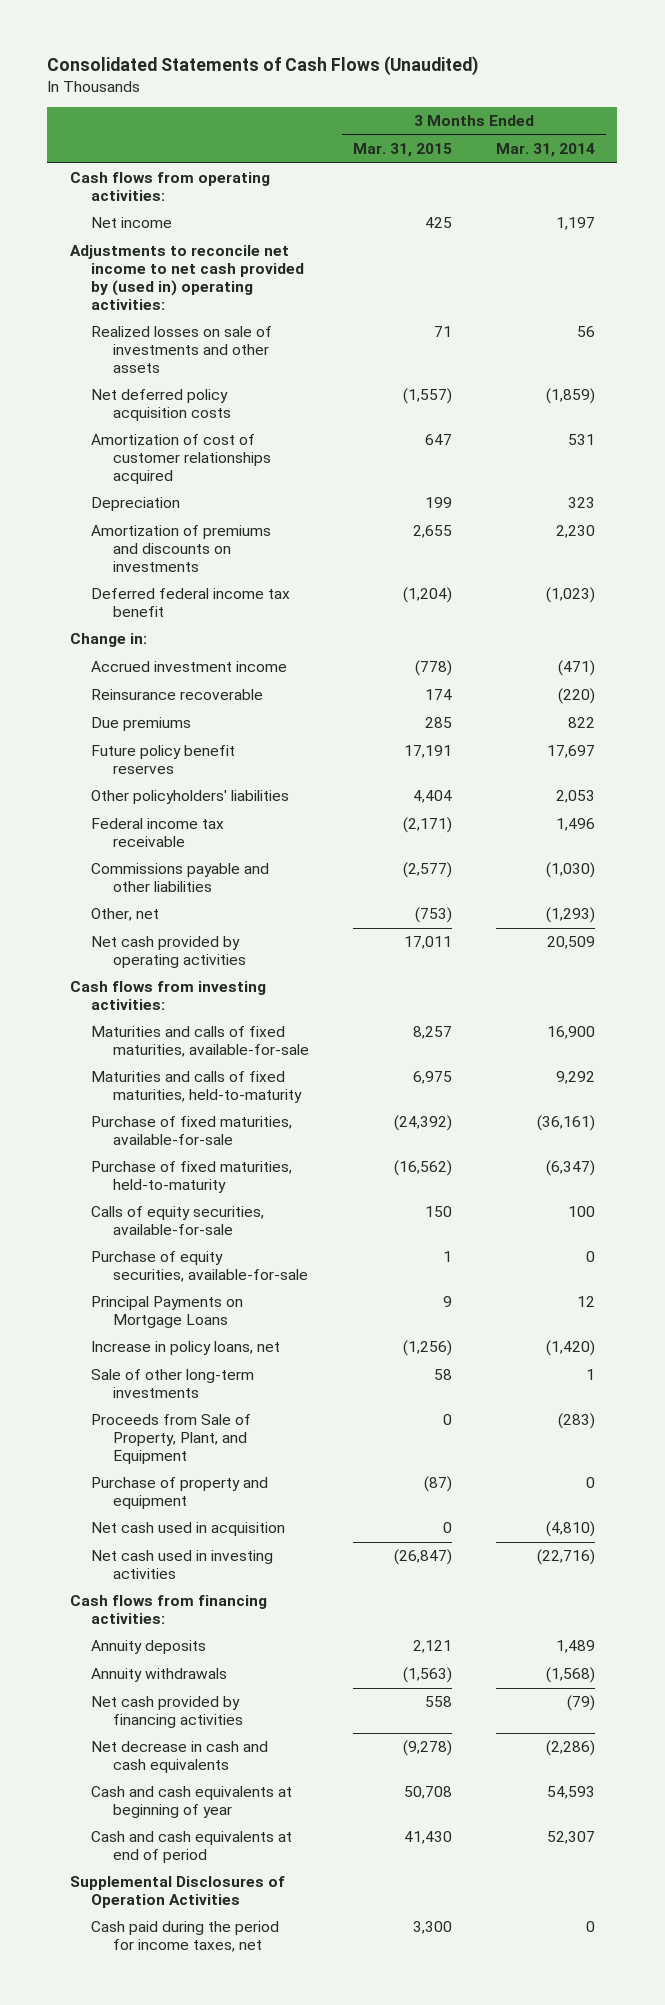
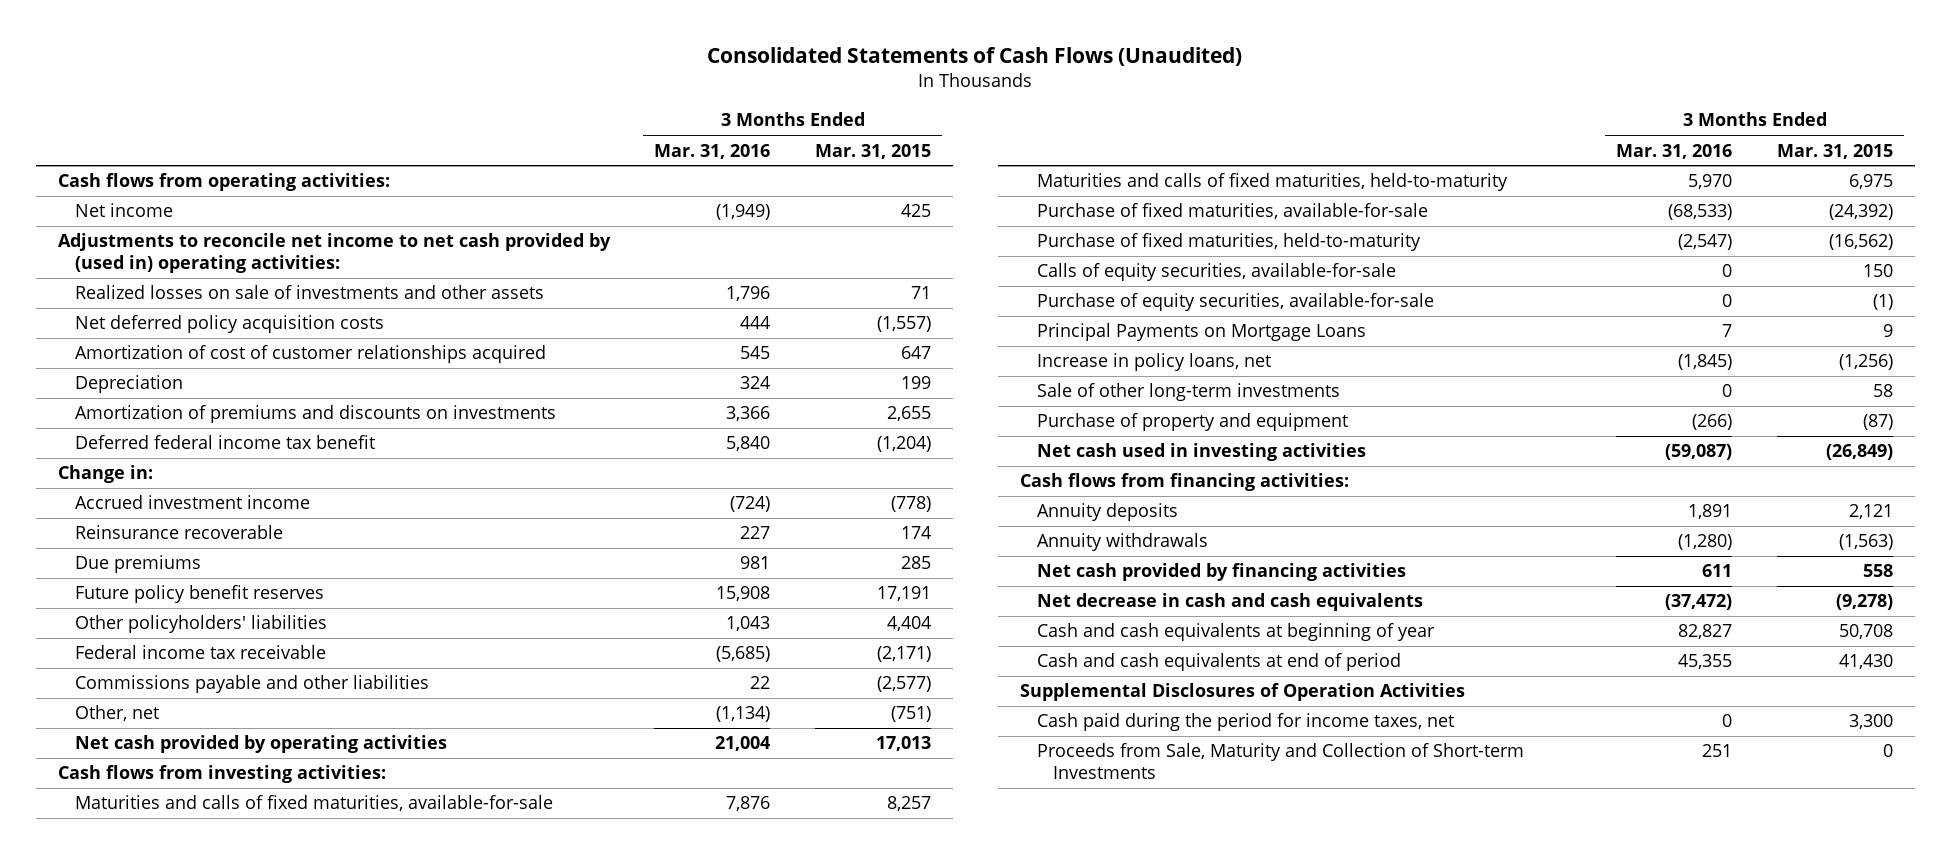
[496,143,596,158] Mar. 31, 2014 -> none
none -> [654,143,771,159] Mar. 31, 2016
[415,907,453,924] (753) -> [891,706,932,723] (751)
[404,936,453,950] 17,011 -> [876,736,932,752] 17,013
[443,1251,453,1263] 1 -> [1873,294,1894,311] (1)
[91,1414,252,1464] Proceeds from Sale of Property, Plant, and Equipment -> none
[91,1522,286,1537] Net cash used in acquisition -> none
[394,1549,453,1566] (26,847) -> [1826,444,1894,461] (26,849)
none -> [1036,743,1524,779] Proceeds from Sale, Maturity and Collection of Short-term Investments

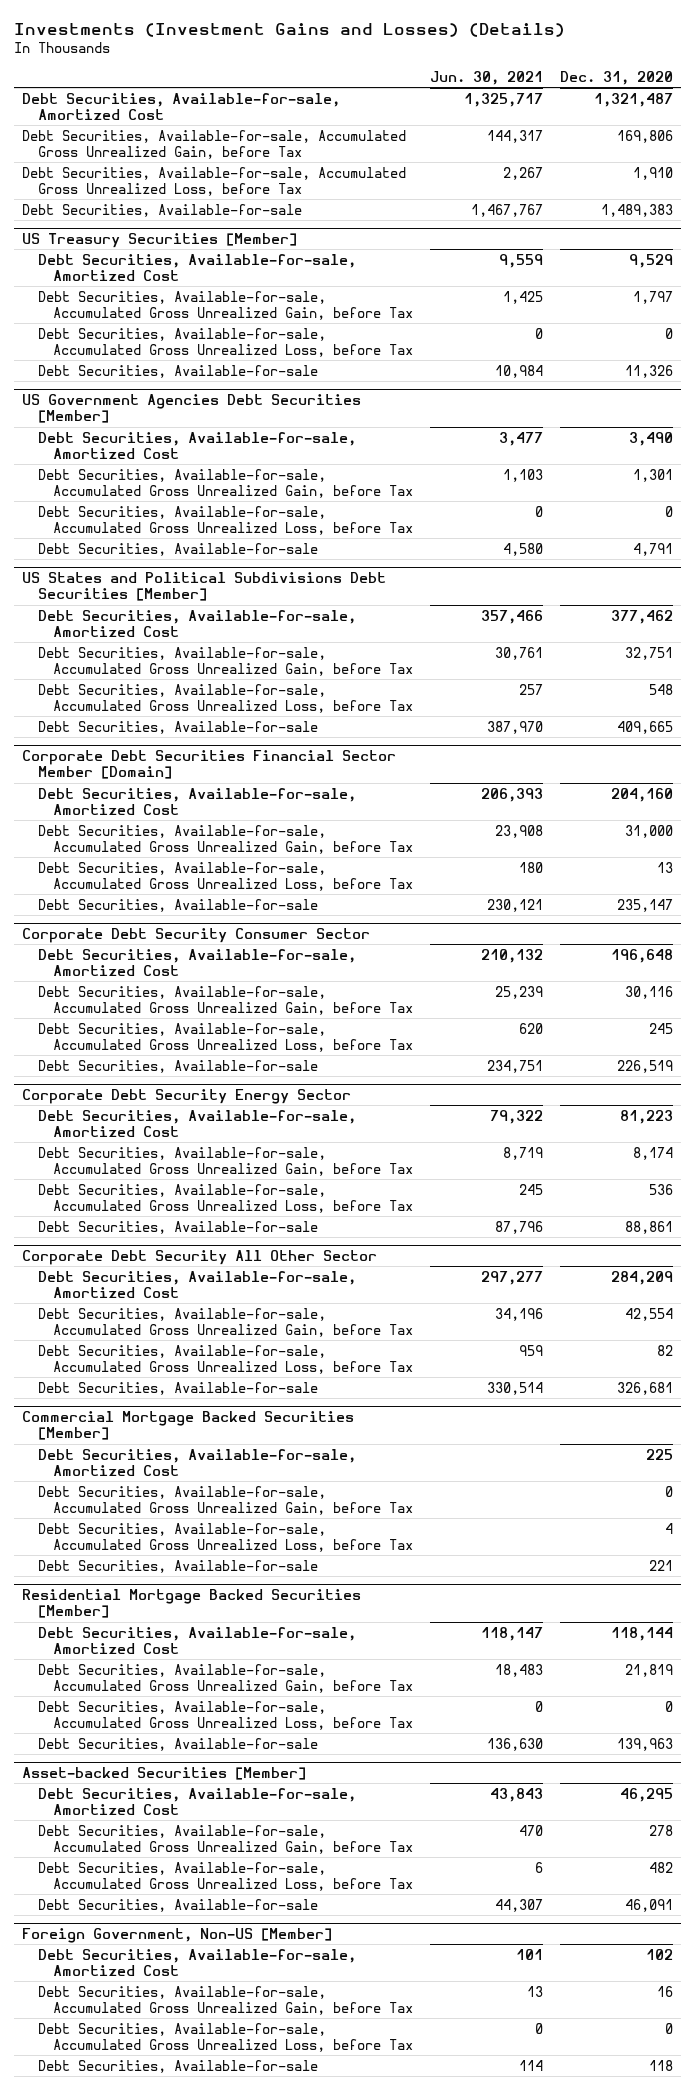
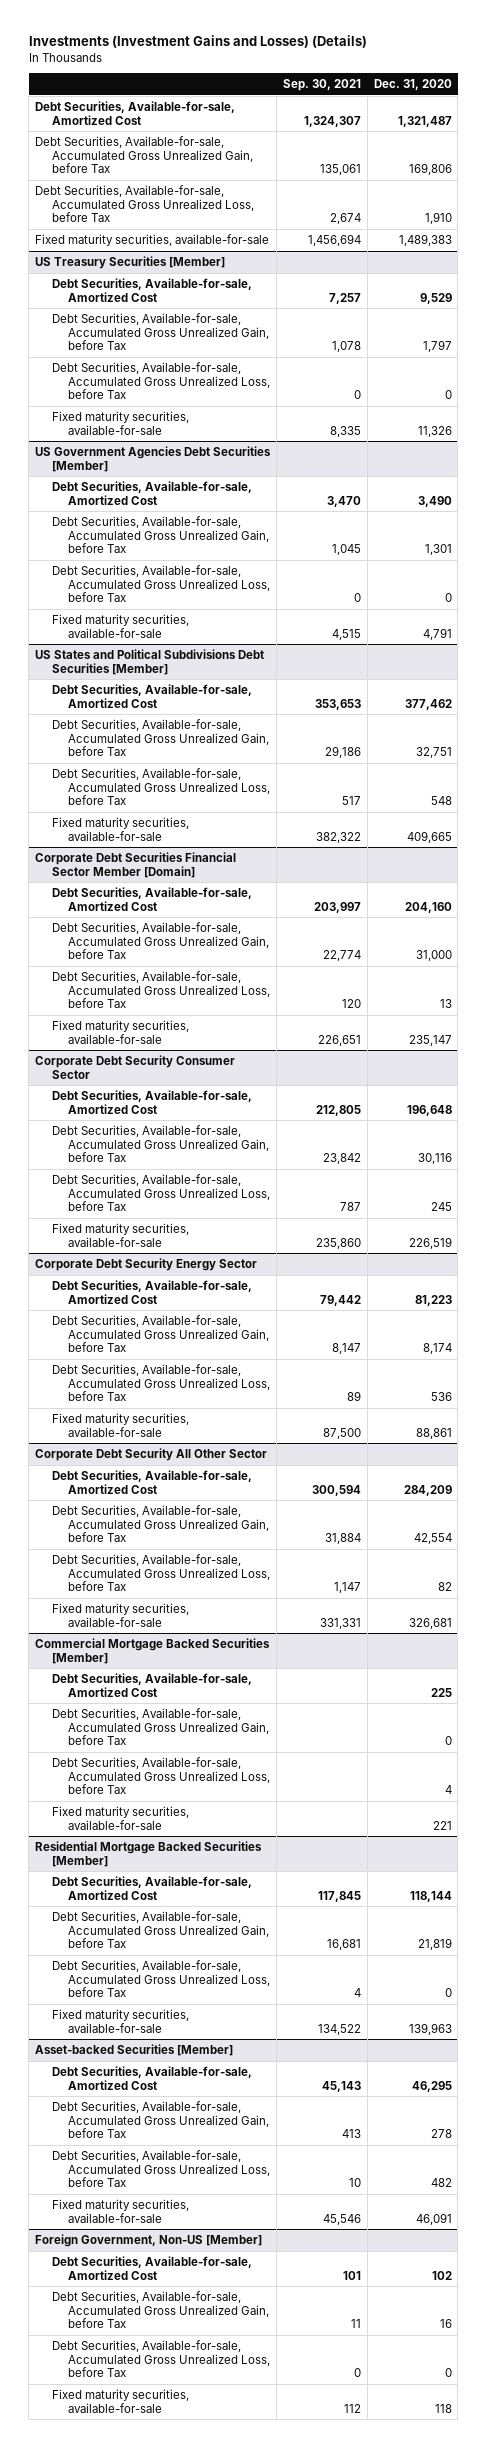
[429,70,543,85] Jun. 30, 2021 -> none
none -> [283,79,362,92] Sep. 30, 2021
[22,203,303,217] Debt Securities, Available-for-sale -> [35,233,270,246] Fixed maturity securities, available-for-sale
[37,364,318,378] Debt Securities, Available-for-sale -> [51,410,189,435] Fixed maturity securities, available-for-sale
[37,542,318,556] Debt Securities, Available-for-sale -> [51,613,189,638] Fixed maturity securities, available-for-sale
[37,720,318,734] Debt Securities, Available-for-sale -> [51,816,189,841] Fixed maturity securities, available-for-sale
[37,898,318,912] Debt Securities, Available-for-sale -> [51,1019,189,1044] Fixed maturity securities, available-for-sale
[37,1059,318,1073] Debt Securities, Available-for-sale -> [51,1222,189,1247] Fixed maturity securities, available-for-sale
[37,1220,318,1234] Debt Securities, Available-for-sale -> [51,1412,189,1437] Fixed maturity securities, available-for-sale
[37,1381,318,1395] Debt Securities, Available-for-sale -> [51,1602,189,1627] Fixed maturity securities, available-for-sale
[37,1559,318,1573] Debt Securities, Available-for-sale -> [51,1805,189,1830] Fixed maturity securities, available-for-sale
[37,1737,318,1751] Debt Securities, Available-for-sale -> [51,2008,189,2033] Fixed maturity securities, available-for-sale
[37,1898,318,1912] Debt Securities, Available-for-sale -> [51,2198,189,2223] Fixed maturity securities, available-for-sale
[37,2059,318,2073] Debt Securities, Available-for-sale -> [51,2388,189,2413] Fixed maturity securities, available-for-sale

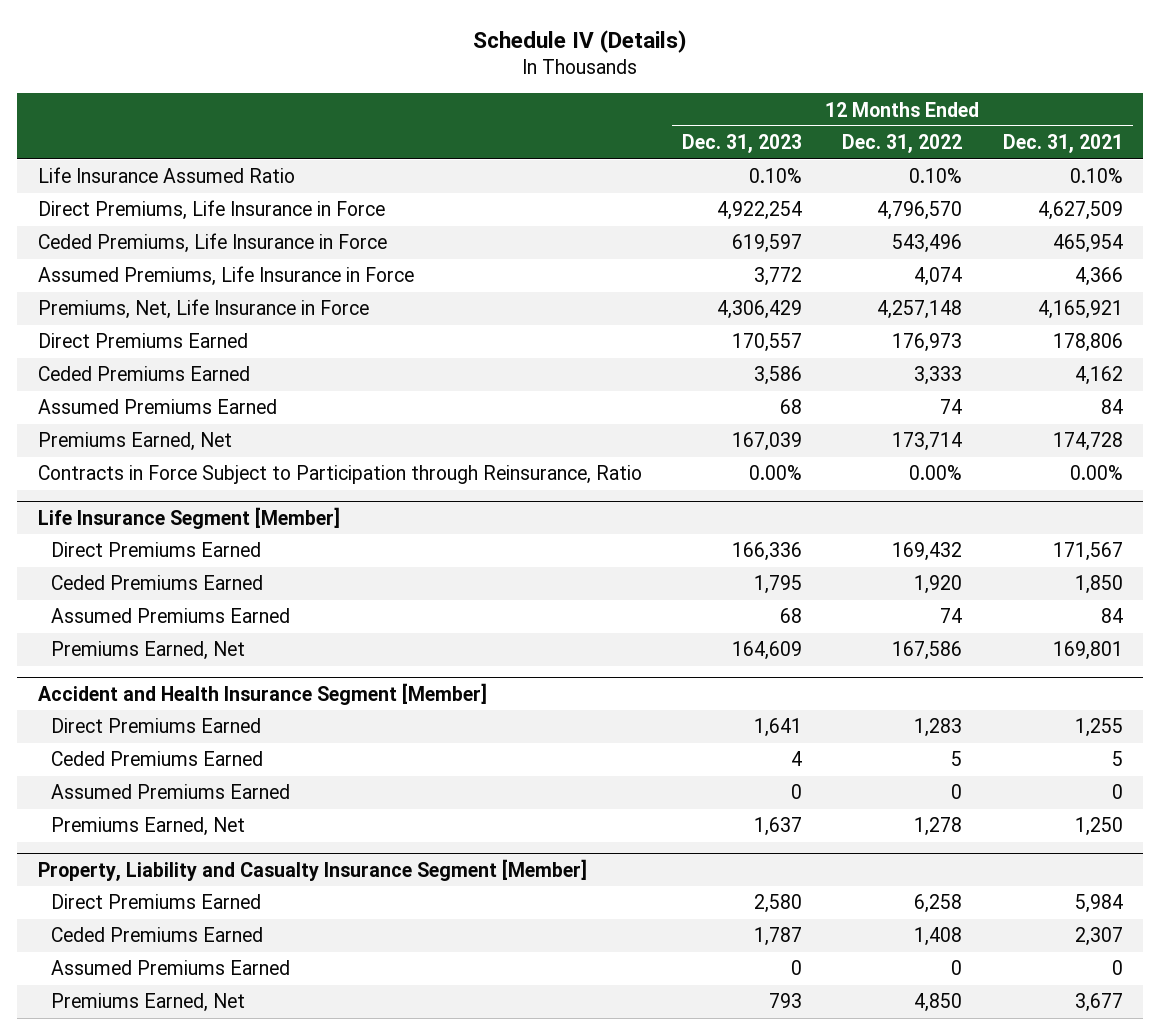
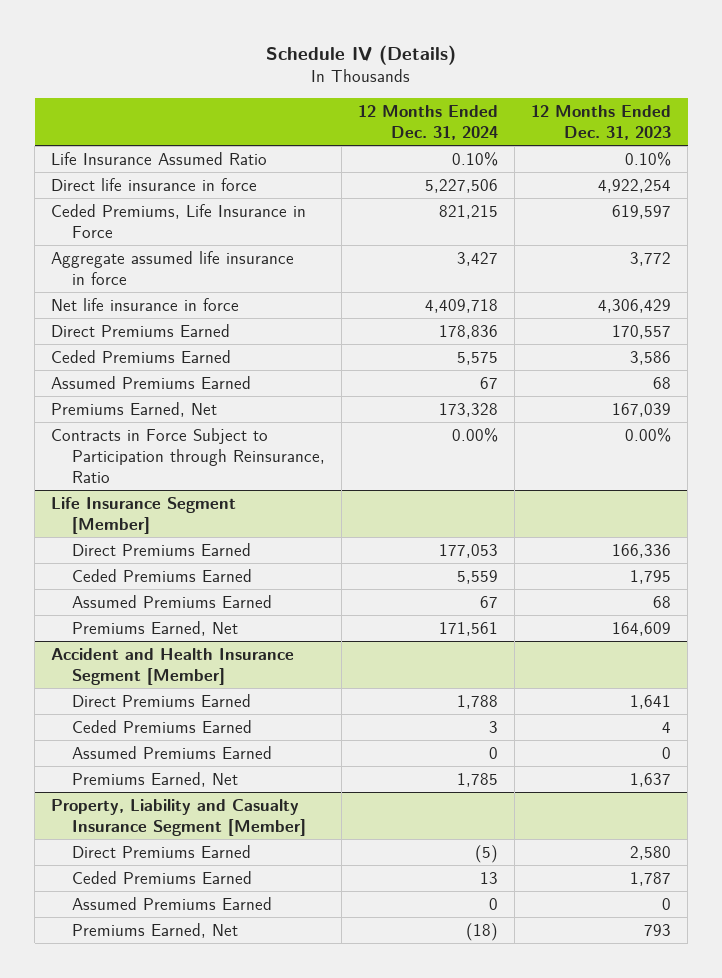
[842,134,963,154] Dec. 31, 2022 -> none
[1002,134,1123,154] Dec. 31, 2021 -> none
none -> [358,104,499,140] 12 Months Ended Dec. 31, 2024
[37,200,385,221] Direct Premiums, Life Insurance in Force -> [51,177,258,191] Direct life insurance in force
[37,266,414,287] Assumed Premiums, Life Insurance in Force -> [51,250,295,285] Aggregate assumed life insurance in force
[37,299,369,320] Premiums, Net, Life Insurance in Force -> [51,297,240,311] Net life insurance in force

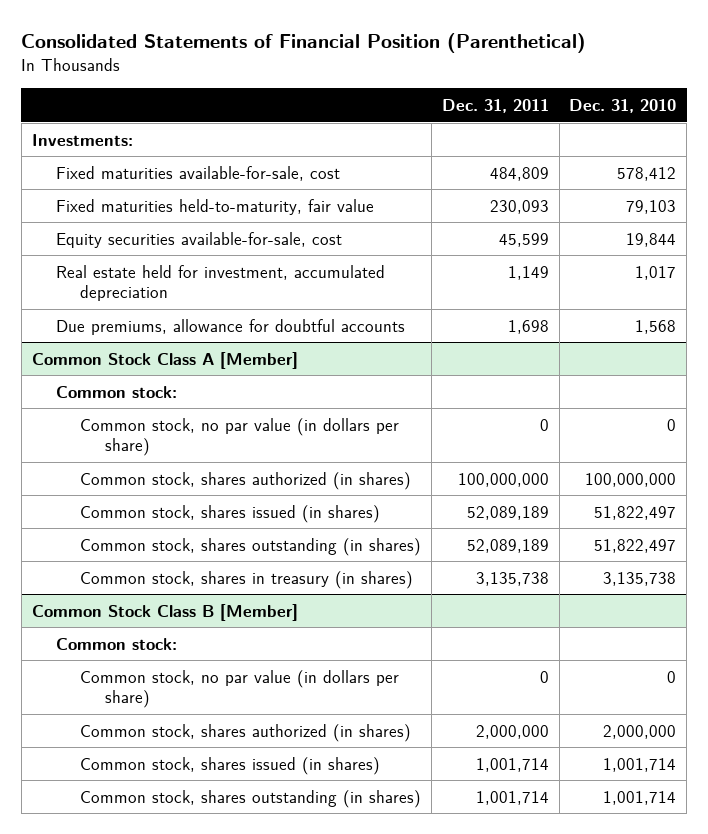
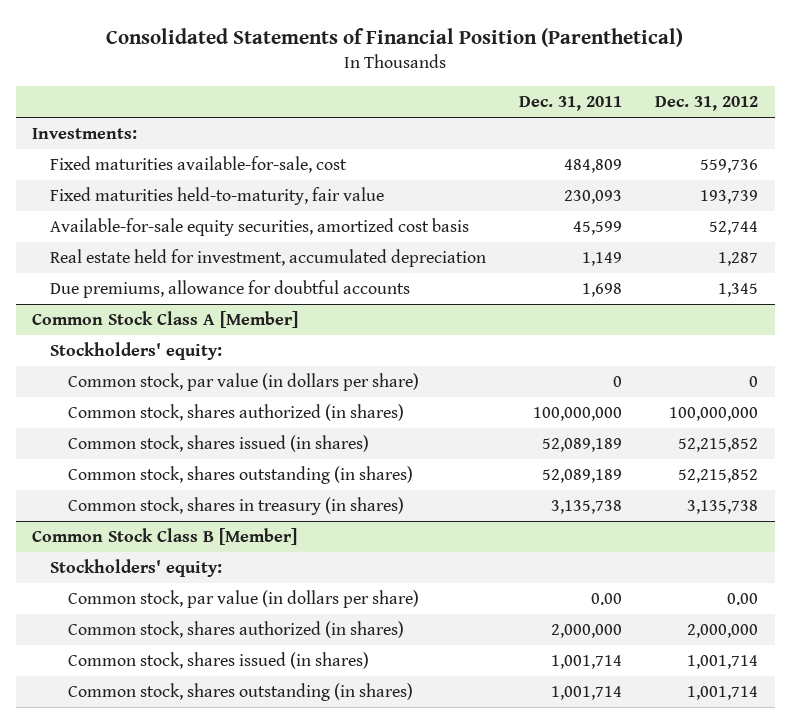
[569,99,677,114] Dec. 31, 2010 -> none
none -> [655,96,759,112] Dec. 31, 2012
[55,231,342,248] Equity securities available-for-sale, cost -> [50,218,470,237] Available-for-sale equity securities, amortized cost basis
[55,385,177,398] Common stock: -> none
none -> [50,342,223,361] Stockholders' equity:
[80,417,400,457] Common stock, no par value (in dollars per share) -> [67,373,419,392] Common stock, par value (in dollars per share)
[55,637,177,650] Common stock: -> none
none -> [50,559,223,578] Stockholders' equity:
[80,669,400,709] Common stock, no par value (in dollars per share) -> [67,590,419,609] Common stock, par value (in dollars per share)
[539,670,549,683] 0 -> [591,593,623,606] 0.00

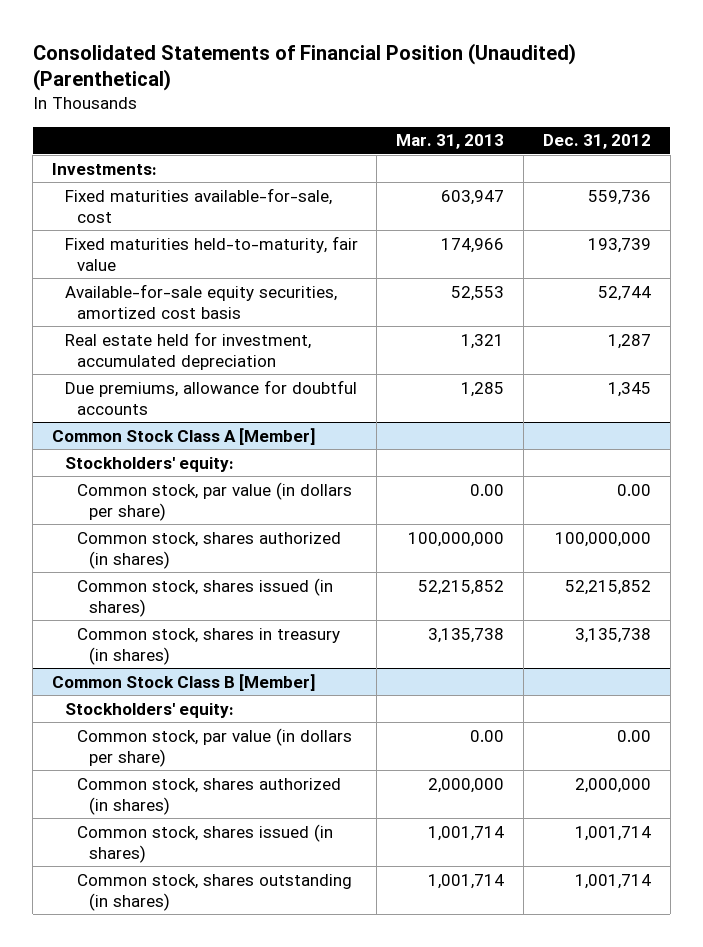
[106,27,684,47] Consolidated Statements of Financial Position (Parenthetical) -> [32,42,576,92] Consolidated Statements of Financial Position (Unaudited) (Parenthetical)
[519,96,623,112] Dec. 31, 2011 -> none
none -> [396,134,505,150] Mar. 31, 2013
[749,376,759,388] 0 -> [617,483,652,496] 0.00
[67,466,413,485] Common stock, shares outstanding (in shares) -> none

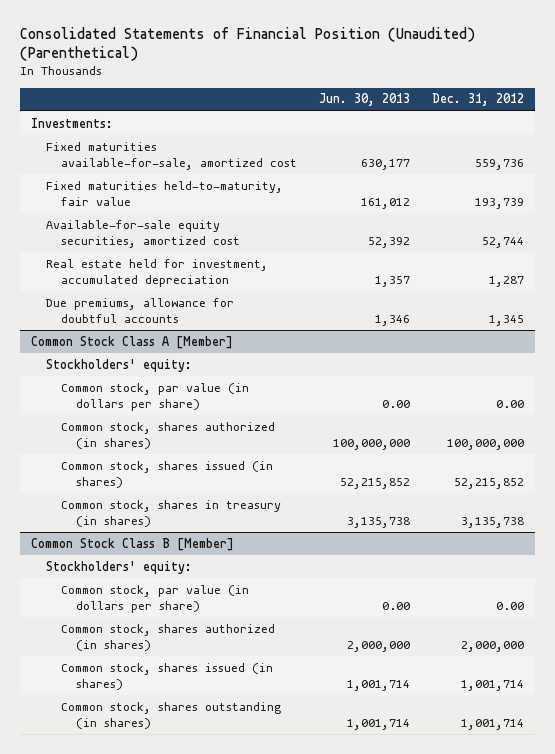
[396,134,505,150] Mar. 31, 2013 -> none
none -> [319,93,411,107] Jun. 30, 2013
[64,187,332,223] Fixed maturities available-for-sale, cost -> [45,141,298,170] Fixed maturities available-for-sale, amortized cost
[64,283,337,319] Available-for-sale equity securities, amortized cost basis -> [45,219,241,248] Available-for-sale equity securities, amortized cost

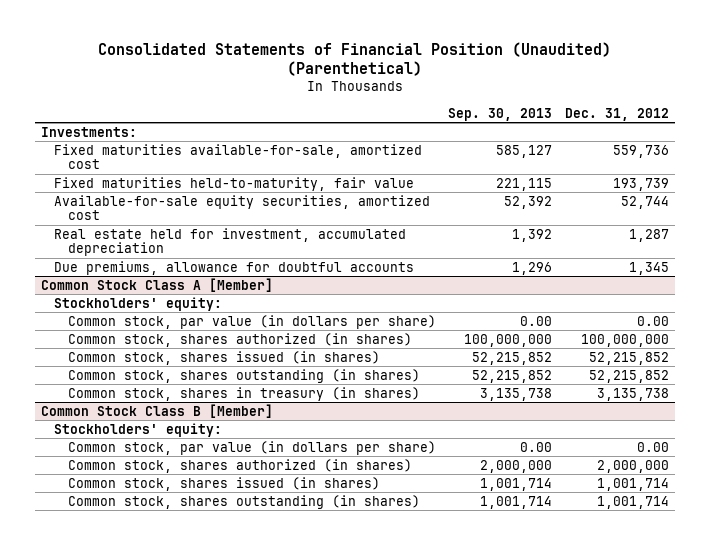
[319,93,411,107] Jun. 30, 2013 -> none
none -> [448,107,553,121] Sep. 30, 2013
none -> [67,368,420,383] Common stock, shares outstanding (in shares)

